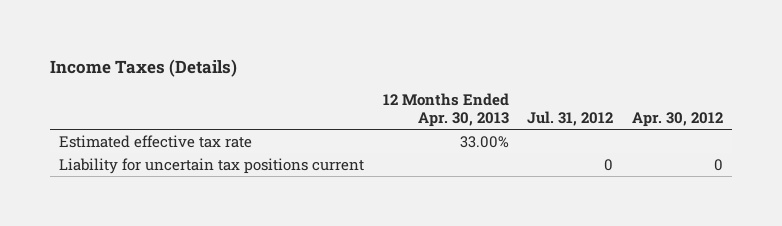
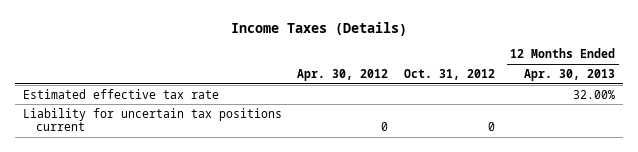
[527,110,614,126] Jul. 31, 2012 -> none
none -> [403,68,495,80] Oct. 31, 2012
[459,136,509,149] 33.00% -> [573,89,616,99] 32.00%

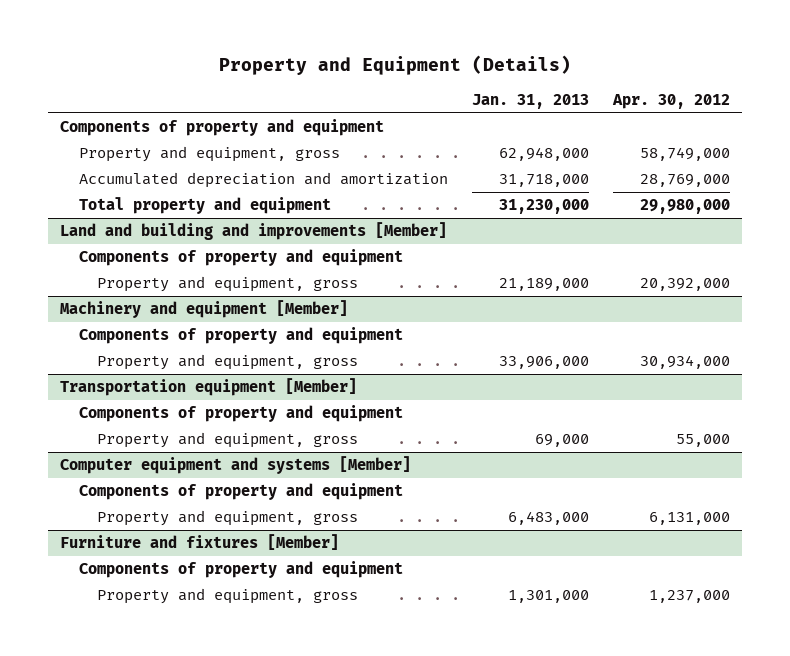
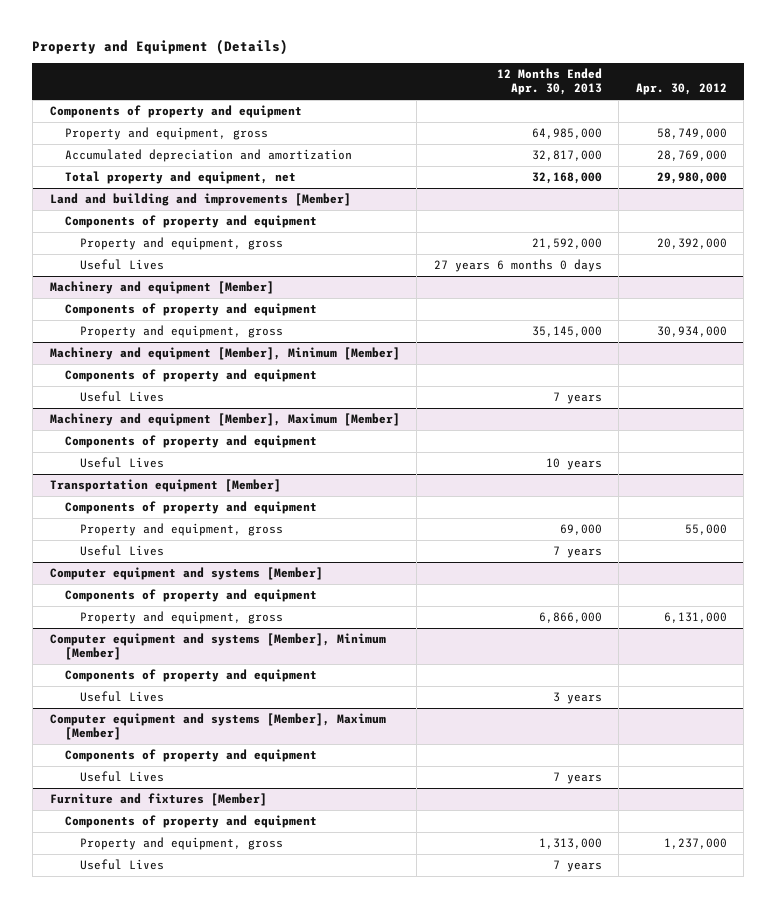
[471,93,589,109] Jan. 31, 2013 -> none
none -> [496,67,602,96] 12 Months Ended Apr. 30, 2013
[78,197,331,215] Total property and equipment -> [64,171,296,185] Total property and equipment, net
none -> [80,259,165,271] Useful Lives
none -> [49,347,400,361] Machinery and equipment [Member], Minimum [Member]
none -> [64,369,317,383] Components of property and equipment
none -> [80,391,165,403] Useful Lives
none -> [49,413,400,427] Machinery and equipment [Member], Maximum [Member]
none -> [64,435,317,449] Components of property and equipment
none -> [80,457,165,469] Useful Lives
none -> [80,545,165,557] Useful Lives
none -> [49,633,386,661] Computer equipment and systems [Member], Minimum [Member]
none -> [64,669,317,683] Components of property and equipment
none -> [80,691,165,703] Useful Lives
none -> [49,713,386,741] Computer equipment and systems [Member], Maximum [Member]
none -> [64,749,317,763] Components of property and equipment
none -> [80,771,165,783] Useful Lives
none -> [80,859,165,871] Useful Lives

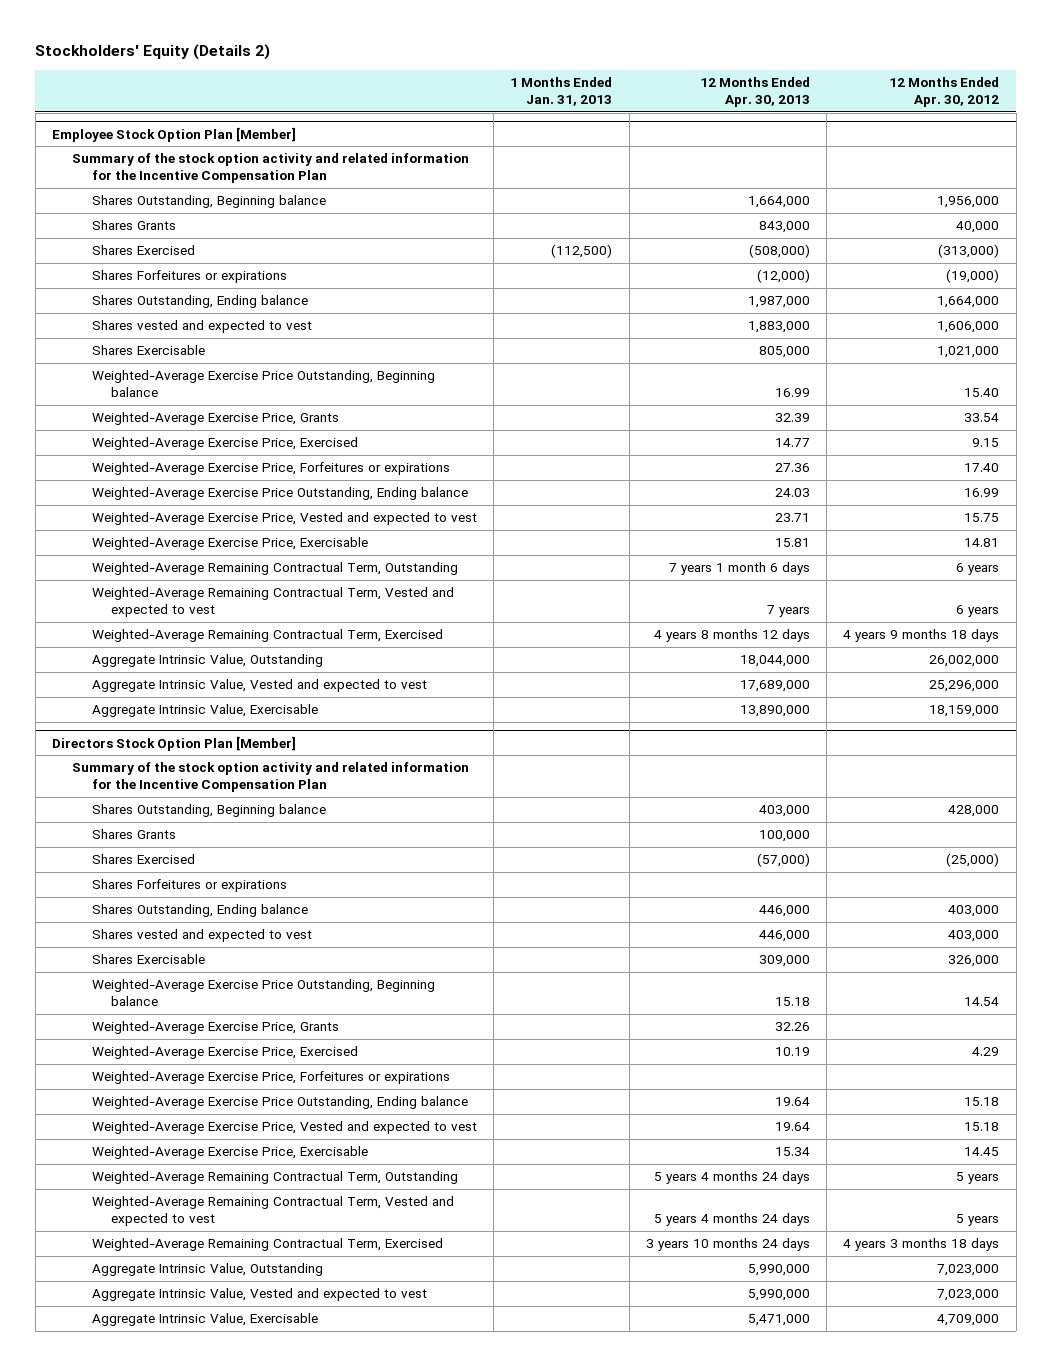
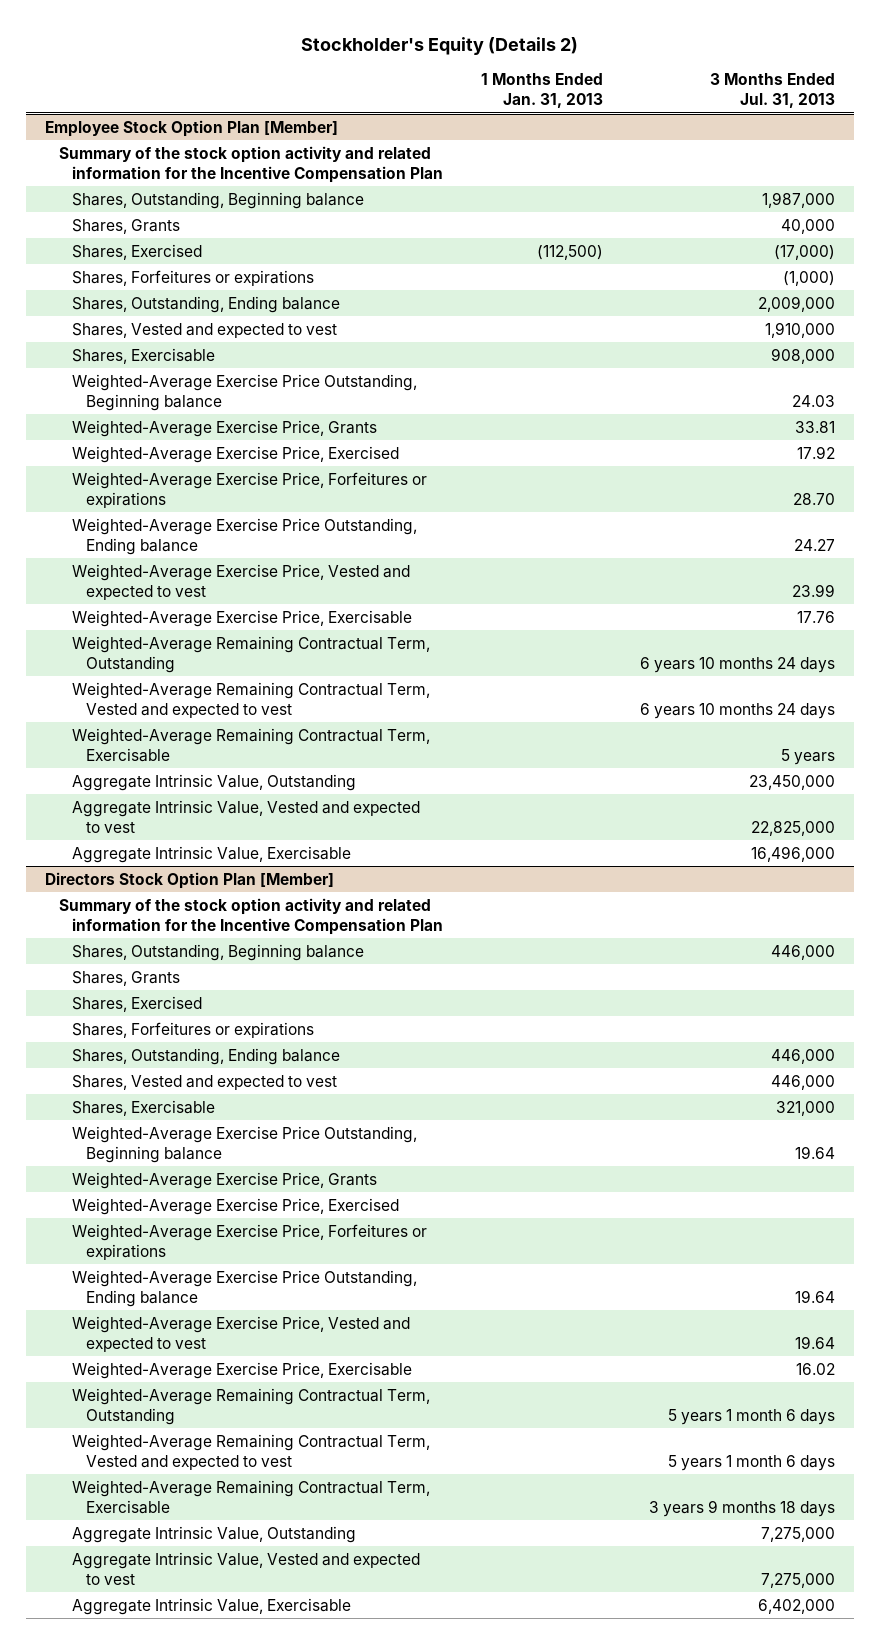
[35,44,271,61] Stockholders' Equity (Details 2) -> [301,36,579,55] Stockholder's Equity (Details 2)
[699,77,810,107] 12 Months Ended Apr. 30, 2013 -> none
[889,77,1000,107] 12 Months Ended Apr. 30, 2012 -> none
none -> [710,73,836,109] 3 Months Ended Jul. 31, 2013
[91,195,326,209] Shares Outstanding, Beginning balance -> [72,191,365,209] Shares, Outstanding, Beginning balance
[91,220,176,231] Shares Grants -> [72,218,181,234] Shares, Grants
[91,245,195,256] Shares Exercised -> [72,243,203,260] Shares, Exercised
[91,270,287,284] Shares Forfeitures or expirations -> [72,269,315,286] Shares, Forfeitures or expirations
[91,295,308,309] Shares Outstanding, Ending balance -> [72,295,341,313] Shares, Outstanding, Ending balance
[91,320,312,334] Shares vested and expected to vest -> [72,322,338,338] Shares, Vested and expected to vest
[91,345,205,356] Shares Exercisable -> [72,347,216,364] Shares, Exercisable
[91,629,443,643] Weighted-Average Remaining Contractual Term, Exercised -> [72,727,431,762] Weighted-Average Remaining Contractual Term, Exercisable
[91,804,326,818] Shares Outstanding, Beginning balance -> [72,943,365,961] Shares, Outstanding, Beginning balance
[91,829,176,840] Shares Grants -> [72,970,181,986] Shares, Grants
[91,854,195,865] Shares Exercised -> [72,995,203,1012] Shares, Exercised
[91,879,287,893] Shares Forfeitures or expirations -> [72,1021,315,1038] Shares, Forfeitures or expirations
[91,904,308,918] Shares Outstanding, Ending balance -> [72,1047,341,1065] Shares, Outstanding, Ending balance
[91,929,312,943] Shares vested and expected to vest -> [72,1074,338,1090] Shares, Vested and expected to vest
[91,954,205,965] Shares Exercisable -> [72,1099,216,1116] Shares, Exercisable
[91,1238,443,1252] Weighted-Average Remaining Contractual Term, Exercised -> [72,1479,431,1514] Weighted-Average Remaining Contractual Term, Exercisable

